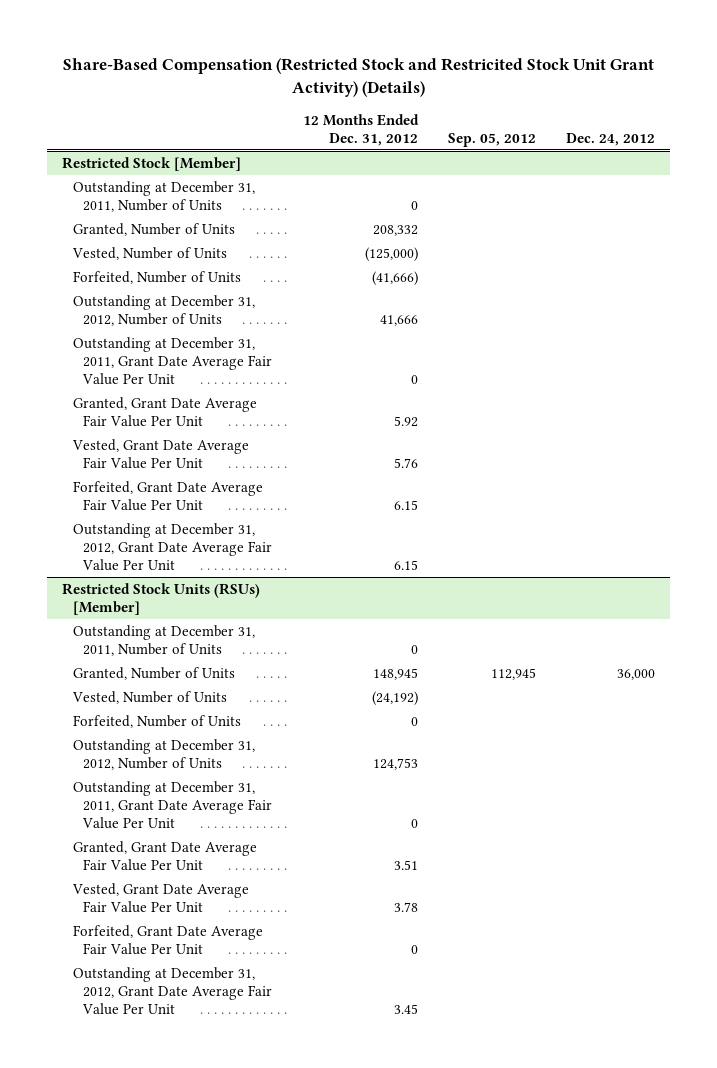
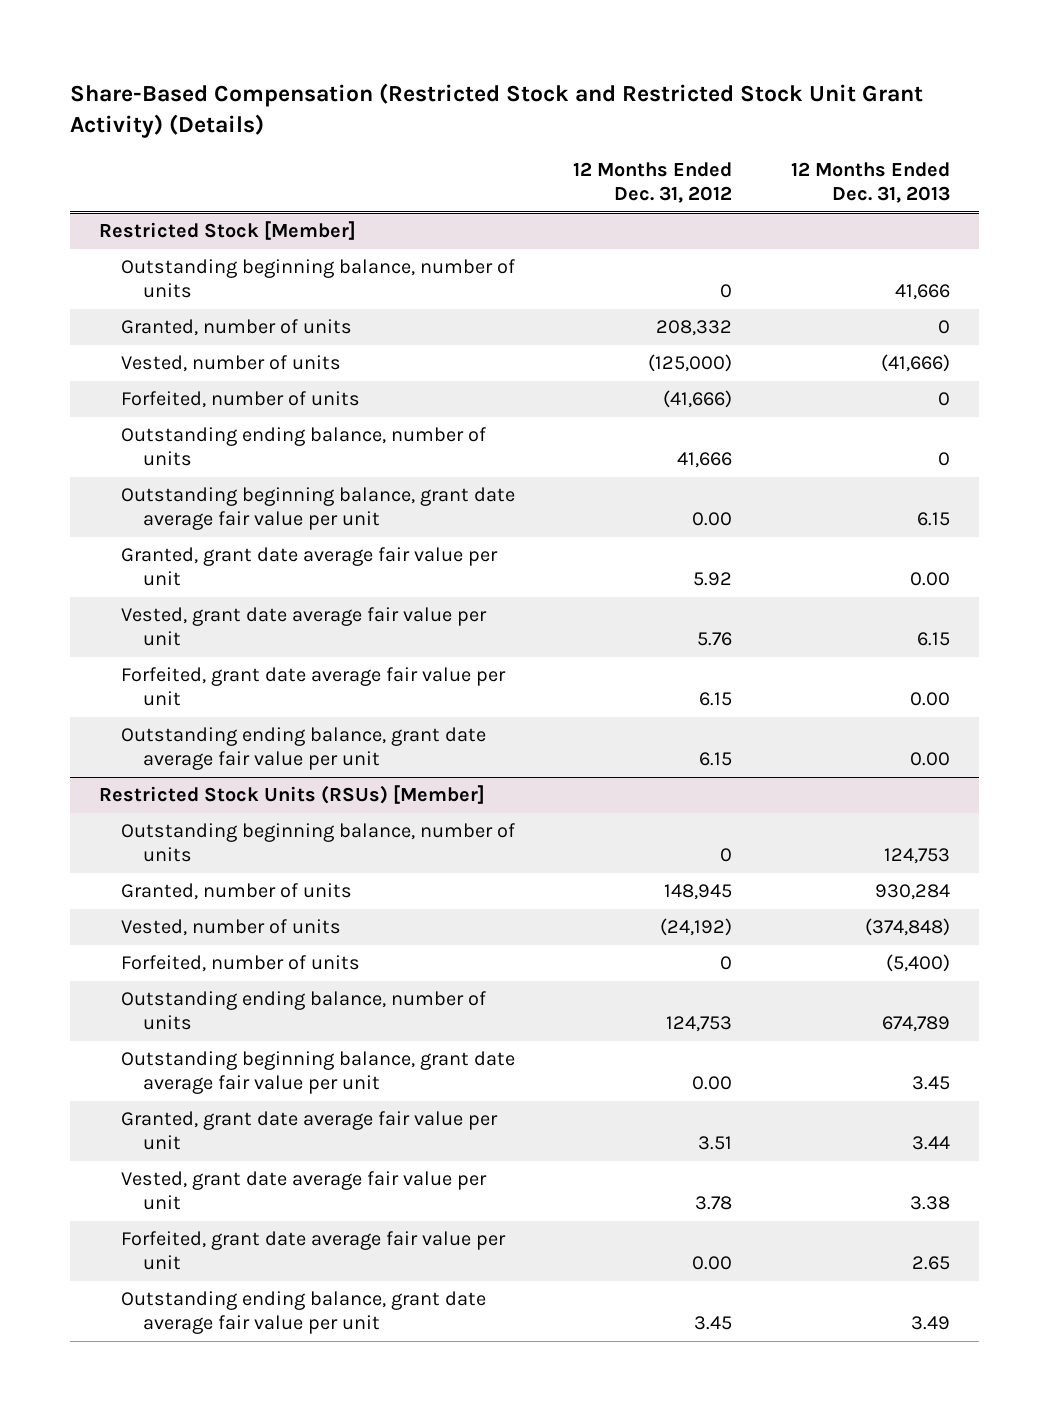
[62,58,654,98] Share-Based Compensation (Restricted Stock and Restricited Stock Unit Grant Activity) (Details) -> [69,82,923,139] Share-Based Compensation (Restricted Stock and Restricted Stock Unit Grant Activity) (Details)
[447,132,536,147] Sep. 05, 2012 -> none
[566,132,656,146] Dec. 24, 2012 -> none
none -> [790,162,950,204] 12 Months Ended Dec. 31, 2013
[72,180,255,212] Outstanding at December 31, 2011, Number of Units -> [120,259,515,299] Outstanding beginning balance, number of units
[72,222,235,236] Granted, Number of Units -> [120,319,352,337] Granted, number of units
[71,246,227,260] Vested, Number of Units -> [120,355,341,373] Vested, number of units
[72,270,241,284] Forfeited, Number of Units -> [120,391,360,409] Forfeited, number of units
[72,294,255,326] Outstanding at December 31, 2012, Number of Units -> [120,427,486,467] Outstanding ending balance, number of units
[72,336,273,385] Outstanding at December 31, 2011, Grant Date Average Fair Value Per Unit -> [120,487,515,531] Outstanding beginning balance, grant date average fair value per unit
[410,374,418,384] 0 -> [692,512,733,527] 0.00
[72,396,257,427] Granted, Grant Date Average Fair Value Per Unit -> [120,547,498,587] Granted, grant date average fair value per unit
[71,438,249,469] Vested, Grant Date Average Fair Value Per Unit -> [120,607,487,647] Vested, grant date average fair value per unit
[72,480,263,511] Forfeited, Grant Date Average Fair Value Per Unit -> [120,667,506,707] Forfeited, grant date average fair value per unit
[72,522,273,571] Outstanding at December 31, 2012, Grant Date Average Fair Value Per Unit -> [120,727,486,771] Outstanding ending balance, grant date average fair value per unit
[72,624,255,656] Outstanding at December 31, 2011, Number of Units -> [120,823,515,863] Outstanding beginning balance, number of units
[72,666,235,680] Granted, Number of Units -> [120,883,352,901] Granted, number of units
[71,690,227,704] Vested, Number of Units -> [120,919,341,937] Vested, number of units
[72,714,241,728] Forfeited, Number of Units -> [120,955,360,973] Forfeited, number of units
[72,738,255,770] Outstanding at December 31, 2012, Number of Units -> [120,991,486,1031] Outstanding ending balance, number of units
[72,780,273,829] Outstanding at December 31, 2011, Grant Date Average Fair Value Per Unit -> [120,1051,515,1095] Outstanding beginning balance, grant date average fair value per unit
[410,818,418,828] 0 -> [692,1076,733,1091] 0.00
[72,840,257,871] Granted, Grant Date Average Fair Value Per Unit -> [120,1111,498,1151] Granted, grant date average fair value per unit
[71,882,249,913] Vested, Grant Date Average Fair Value Per Unit -> [120,1171,487,1211] Vested, grant date average fair value per unit
[72,924,263,955] Forfeited, Grant Date Average Fair Value Per Unit -> [120,1231,506,1271] Forfeited, grant date average fair value per unit
[410,944,418,954] 0 -> [692,1256,733,1271] 0.00
[72,966,273,1015] Outstanding at December 31, 2012, Grant Date Average Fair Value Per Unit -> [120,1291,486,1335] Outstanding ending balance, grant date average fair value per unit

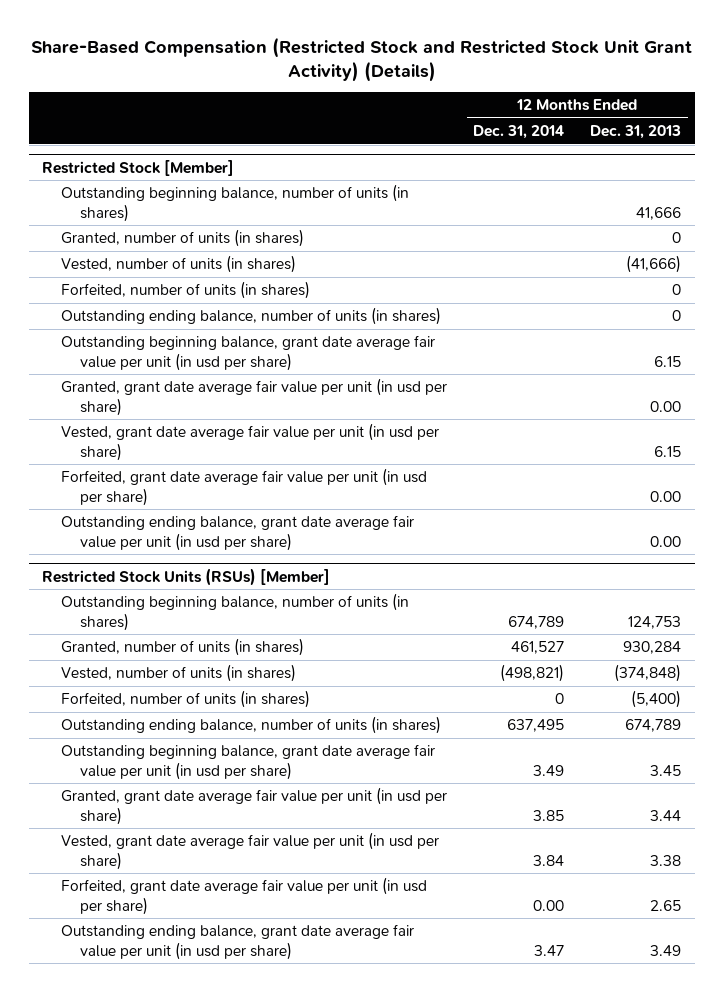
[573,162,733,204] 12 Months Ended Dec. 31, 2012 -> none
none -> [473,125,565,140] Dec. 31, 2014
[120,259,515,299] Outstanding beginning balance, number of units -> [60,184,409,222] Outstanding beginning balance, number of units (in shares)
[120,319,352,337] Granted, number of units -> [60,229,304,248] Granted, number of units (in shares)
[120,355,341,373] Vested, number of units -> [60,255,296,274] Vested, number of units (in shares)
[120,391,360,409] Forfeited, number of units -> [60,281,310,300] Forfeited, number of units (in shares)
[120,427,486,467] Outstanding ending balance, number of units -> [60,307,441,326] Outstanding ending balance, number of units (in shares)
[120,487,515,531] Outstanding beginning balance, grant date average fair value per unit -> [60,335,435,371] Outstanding beginning balance, grant date average fair value per unit (in usd per share)
[120,547,498,587] Granted, grant date average fair value per unit -> [60,378,447,416] Granted, grant date average fair value per unit (in usd per share)
[120,607,487,647] Vested, grant date average fair value per unit -> [60,423,439,461] Vested, grant date average fair value per unit (in usd per share)
[120,667,506,707] Forfeited, grant date average fair value per unit -> [60,468,427,506] Forfeited, grant date average fair value per unit (in usd per share)
[120,727,486,771] Outstanding ending balance, grant date average fair value per unit -> [60,515,414,551] Outstanding ending balance, grant date average fair value per unit (in usd per share)
[120,823,515,863] Outstanding beginning balance, number of units -> [60,593,409,631] Outstanding beginning balance, number of units (in shares)
[120,883,352,901] Granted, number of units -> [60,638,304,657] Granted, number of units (in shares)
[120,919,341,937] Vested, number of units -> [60,664,296,683] Vested, number of units (in shares)
[120,955,360,973] Forfeited, number of units -> [60,690,310,709] Forfeited, number of units (in shares)
[120,991,486,1031] Outstanding ending balance, number of units -> [60,716,441,735] Outstanding ending balance, number of units (in shares)
[120,1051,515,1095] Outstanding beginning balance, grant date average fair value per unit -> [60,744,435,780] Outstanding beginning balance, grant date average fair value per unit (in usd per share)
[120,1111,498,1151] Granted, grant date average fair value per unit -> [60,787,447,825] Granted, grant date average fair value per unit (in usd per share)
[120,1171,487,1211] Vested, grant date average fair value per unit -> [60,832,439,870] Vested, grant date average fair value per unit (in usd per share)
[120,1231,506,1271] Forfeited, grant date average fair value per unit -> [60,877,427,915] Forfeited, grant date average fair value per unit (in usd per share)
[120,1291,486,1335] Outstanding ending balance, grant date average fair value per unit -> [60,924,414,960] Outstanding ending balance, grant date average fair value per unit (in usd per share)

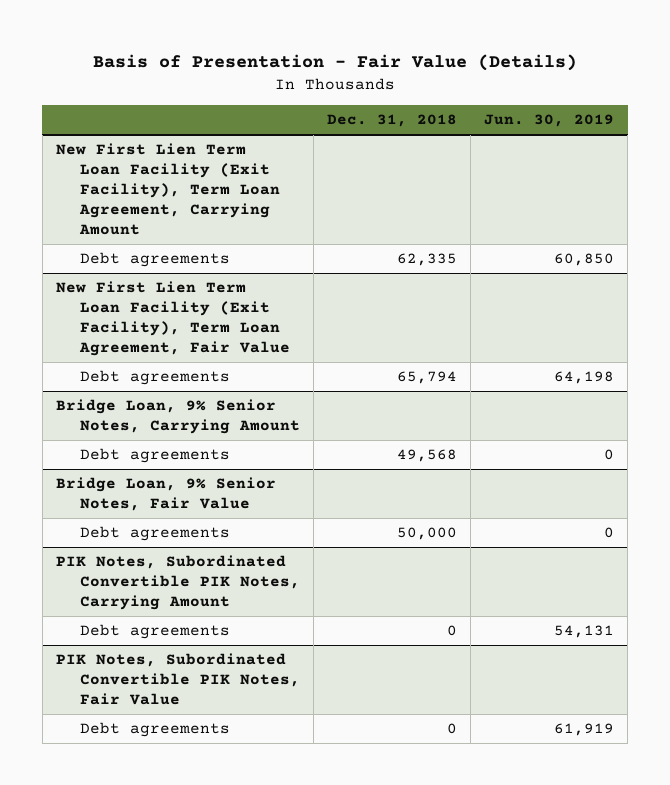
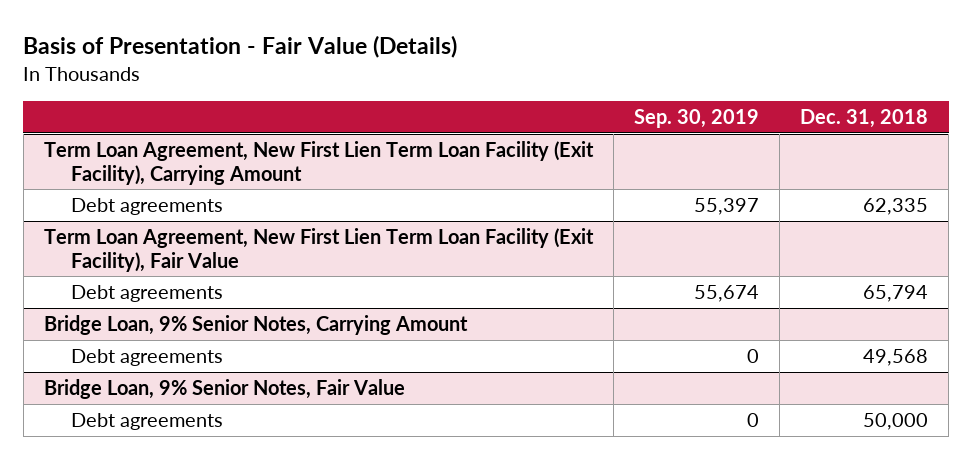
[484,114,615,128] Jun. 30, 2019 -> none
none -> [633,109,759,129] Sep. 30, 2019
[55,143,280,236] New First Lien Term Loan Facility (Exit Facility), Term Loan Agreement, Carrying Amount -> [43,141,594,185] Term Loan Agreement, New First Lien Term Loan Facility (Exit Facility), Carrying Amount
[55,281,290,357] New First Lien Term Loan Facility (Exit Facility), Term Loan Agreement, Fair Value -> [43,228,594,272] Term Loan Agreement, New First Lien Term Loan Facility (Exit Facility), Fair Value
[55,555,300,611] PIK Notes, Subordinated Convertible PIK Notes, Carrying Amount -> none
[79,624,230,640] Debt agreements -> none
[55,653,300,706] PIK Notes, Subordinated Convertible PIK Notes, Fair Value -> none
[79,722,230,738] Debt agreements -> none

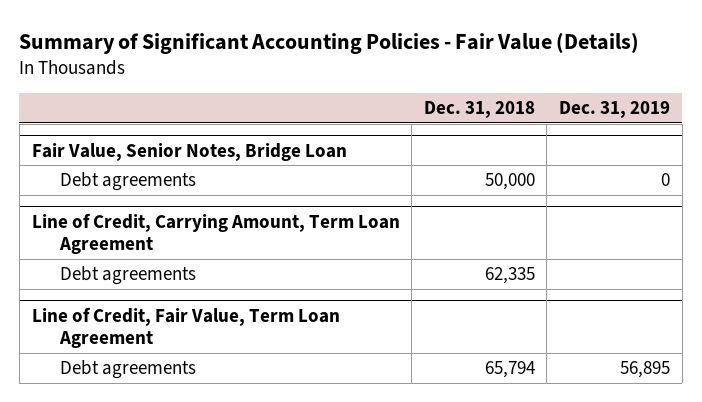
[23,35,458,59] Basis of Presentation - Fair Value (Details) -> [19,31,640,54] Summary of Significant Accounting Policies - Fair Value (Details)
[633,109,759,129] Sep. 30, 2019 -> none
none -> [559,101,671,119] Dec. 31, 2019
[43,141,594,185] Term Loan Agreement, New First Lien Term Loan Facility (Exit Facility), Carrying Amount -> none
none -> [31,142,347,161] Fair Value, Senior Notes, Bridge Loan
none -> [59,172,196,192] Debt agreements
none -> [31,212,400,255] Line of Credit, Carrying Amount, Term Loan Agreement
[43,228,594,272] Term Loan Agreement, New First Lien Term Loan Facility (Exit Facility), Fair Value -> none
none -> [31,306,340,349] Line of Credit, Fair Value, Term Loan Agreement
[43,315,468,336] Bridge Loan, 9% Senior Notes, Carrying Amount -> none
[71,349,224,367] Debt agreements -> none
[43,379,405,400] Bridge Loan, 9% Senior Notes, Fair Value -> none
[71,413,224,431] Debt agreements -> none

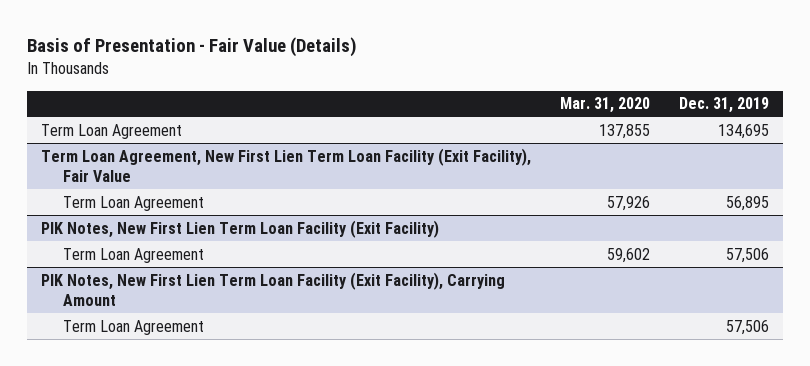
[19,31,640,54] Summary of Significant Accounting Policies - Fair Value (Details) -> [27,37,358,58] Basis of Presentation - Fair Value (Details)
[423,101,535,119] Dec. 31, 2018 -> none
none -> [560,97,651,114] Mar. 31, 2020
[31,142,347,161] Fair Value, Senior Notes, Bridge Loan -> none
[31,212,400,255] Line of Credit, Carrying Amount, Term Loan Agreement -> none
[59,266,196,286] Debt agreements -> none
[31,306,340,349] Line of Credit, Fair Value, Term Loan Agreement -> none
[59,360,196,380] Debt agreements -> none
none -> [41,123,183,139] Term Loan Agreement
none -> [41,147,532,182] Term Loan Agreement, New First Lien Term Loan Facility (Exit Facility), Fair Value
[59,172,196,192] Debt agreements -> [63,195,205,211] Term Loan Agreement
[661,173,671,187] 0 -> [725,195,769,211] 56,895
none -> [41,219,440,238] PIK Notes, New First Lien Term Loan Facility (Exit Facility)
none -> [63,247,205,263] Term Loan Agreement
none -> [41,271,506,306] PIK Notes, New First Lien Term Loan Facility (Exit Facility), Carrying Amount
none -> [63,319,205,335] Term Loan Agreement

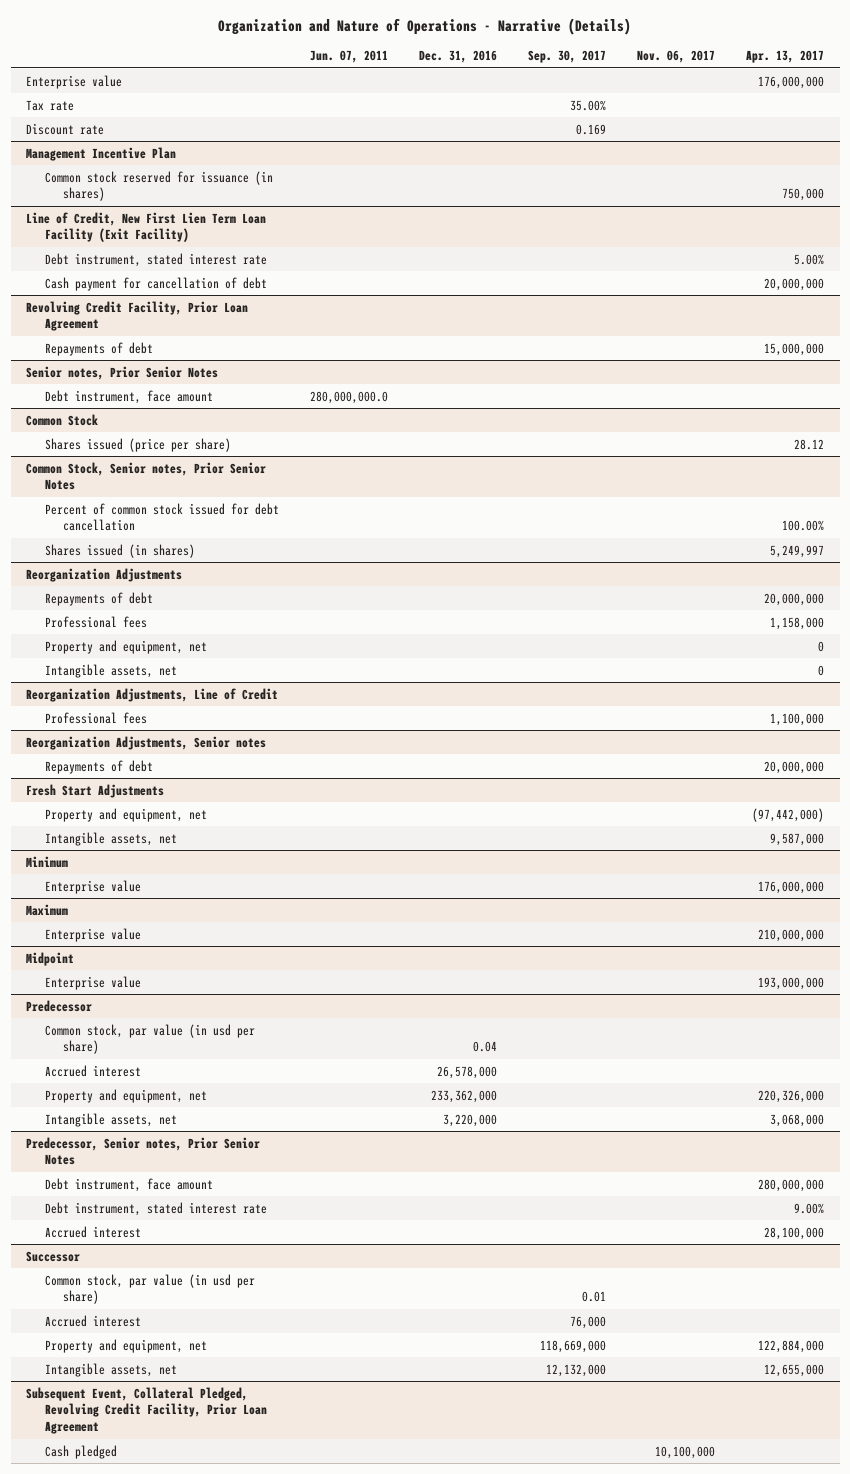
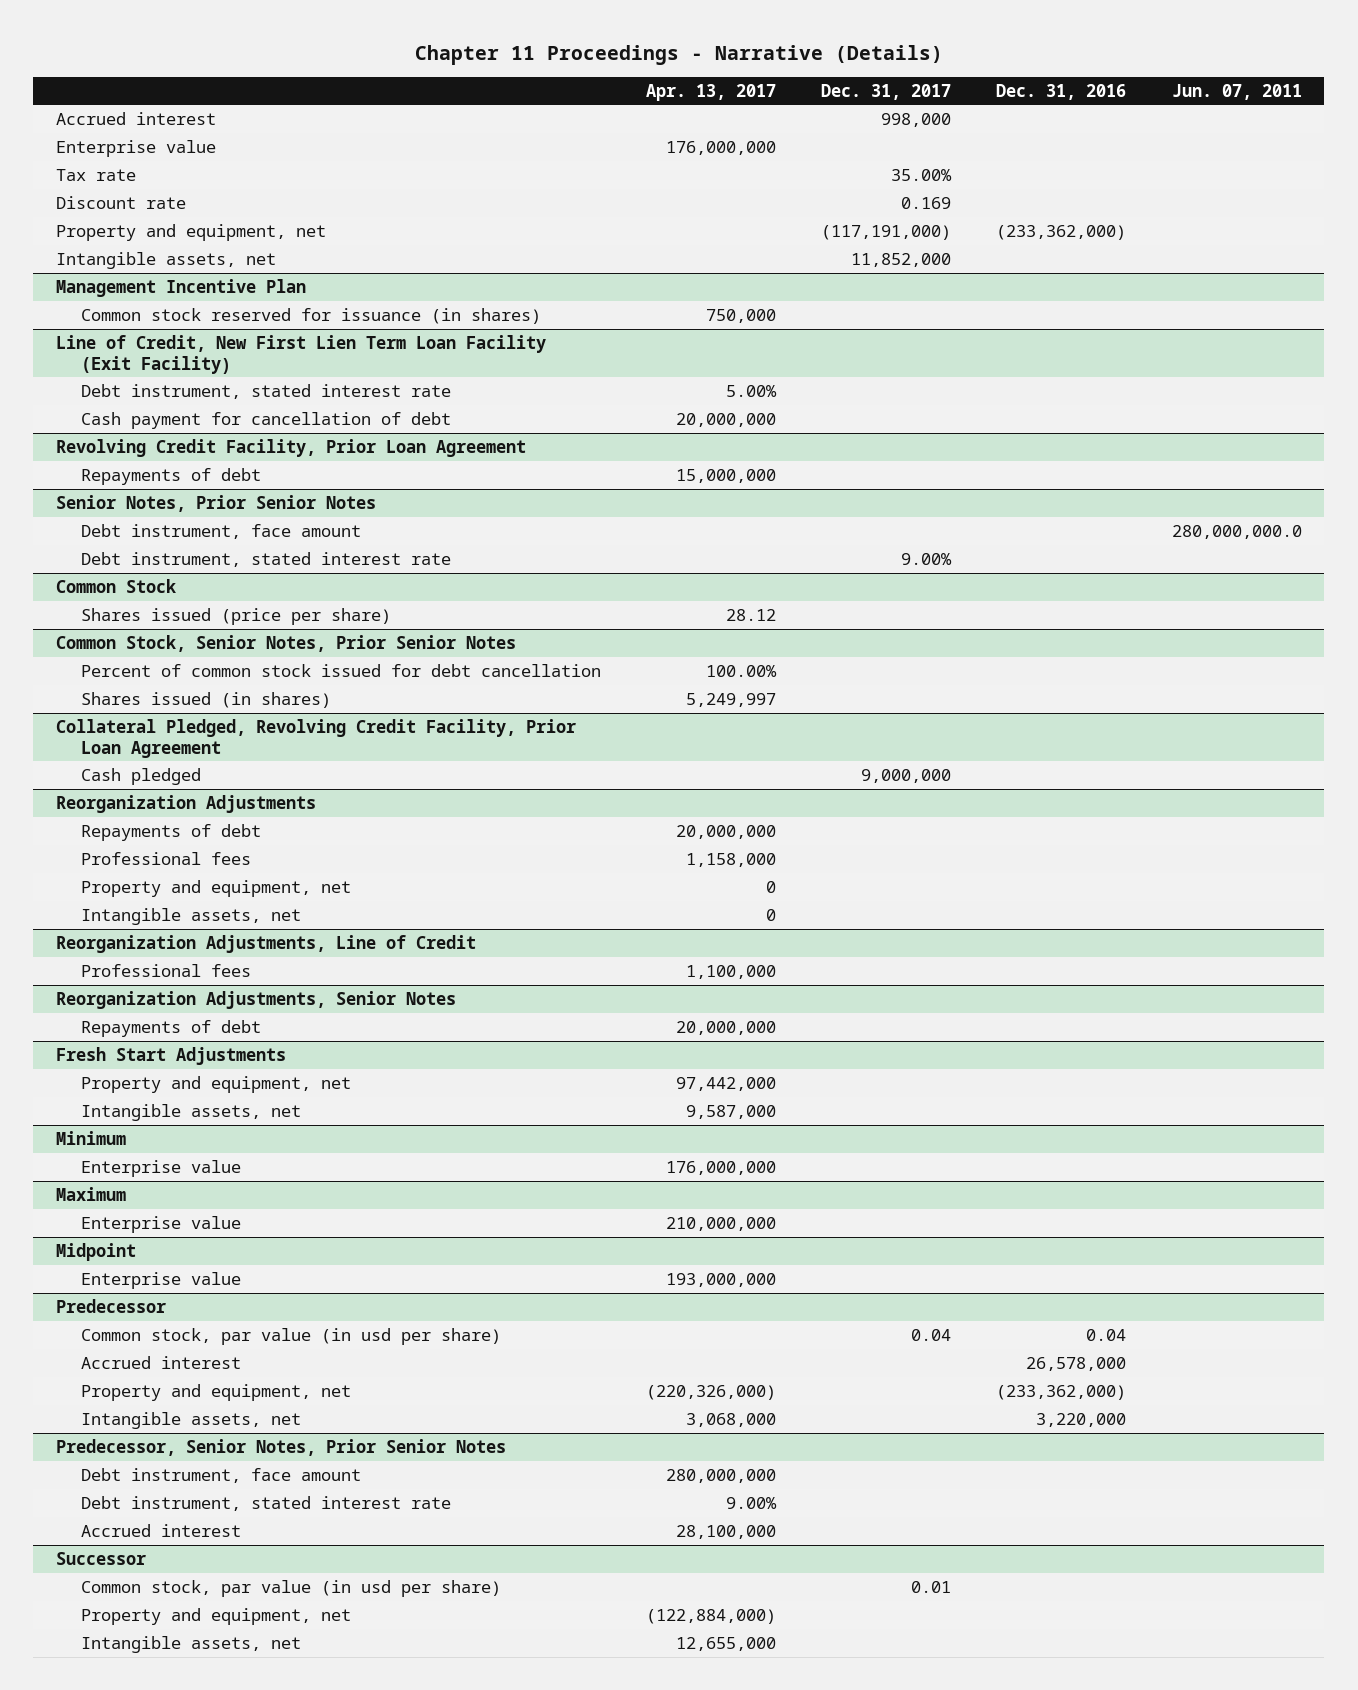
[218,17,632,35] Organization and Nature of Operations - Narrative (Details) -> [414,44,943,65] Chapter 11 Proceedings - Narrative (Details)
[527,50,606,64] Sep. 30, 2017 -> none
[636,50,715,64] Nov. 06, 2017 -> none
none -> [821,83,952,100] Dec. 31, 2017
none -> [55,111,216,125] Accrued interest
none -> [55,223,326,241] Property and equipment, net
none -> [55,251,276,269] Intangible assets, net
[26,365,219,380] Senior notes, Prior Senior Notes -> [55,494,376,512] Senior Notes, Prior Senior Notes
none -> [80,551,451,567] Debt instrument, stated interest rate
[26,461,267,491] Common Stock, Senior notes, Prior Senior Notes -> [55,634,516,652] Common Stock, Senior Notes, Prior Senior Notes
none -> [55,718,576,758] Collateral Pledged, Revolving Credit Facility, Prior Loan Agreement
none -> [80,767,201,785] Cash pledged
[26,735,267,750] Reorganization Adjustments, Senior notes -> [55,990,456,1009] Reorganization Adjustments, Senior Notes
[752,807,825,822] (97,442,000) -> [675,1076,776,1091] 97,442,000
[430,1089,497,1103] 233,362,000 -> [996,1384,1127,1400] (233,362,000)
[758,1089,825,1103] 220,326,000 -> [645,1384,776,1400] (220,326,000)
[26,1136,261,1166] Predecessor, Senior notes, Prior Senior Notes -> [55,1438,506,1456] Predecessor, Senior Notes, Prior Senior Notes
[44,1314,141,1327] Accrued interest -> none
[758,1339,825,1353] 122,884,000 -> [645,1608,776,1624] (122,884,000)
[26,1386,267,1435] Subsequent Event, Collateral Pledged, Revolving Credit Facility, Prior Loan Agreement -> none
[44,1444,117,1459] Cash pledged -> none

